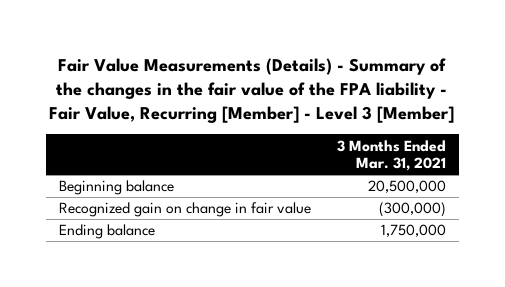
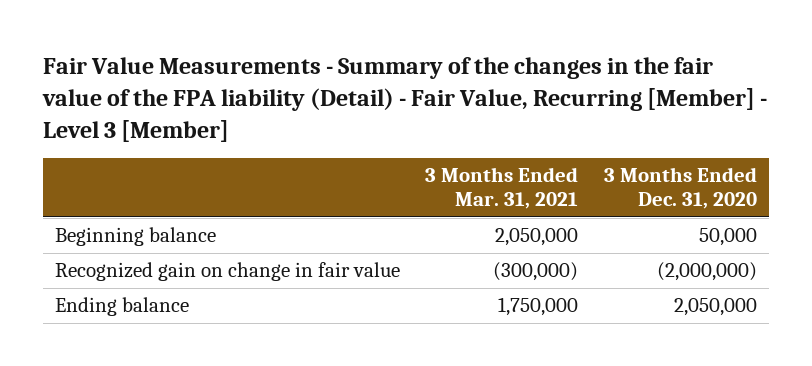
[49,57,455,123] Fair Value Measurements (Details) - Summary of the changes in the fair value of the FPA liability - Fair Value, Recurring [Member] - Level 3 [Member] -> [41,57,767,142] Fair Value Measurements - Summary of the changes in the fair value of the FPA liability (Detail) - Fair Value, Recurring [Member] - Level 3 [Member]
none -> [603,167,757,210] 3 Months Ended Dec. 31, 2020
[367,180,446,194] 20,500,000 -> [495,228,579,247] 2,050,000

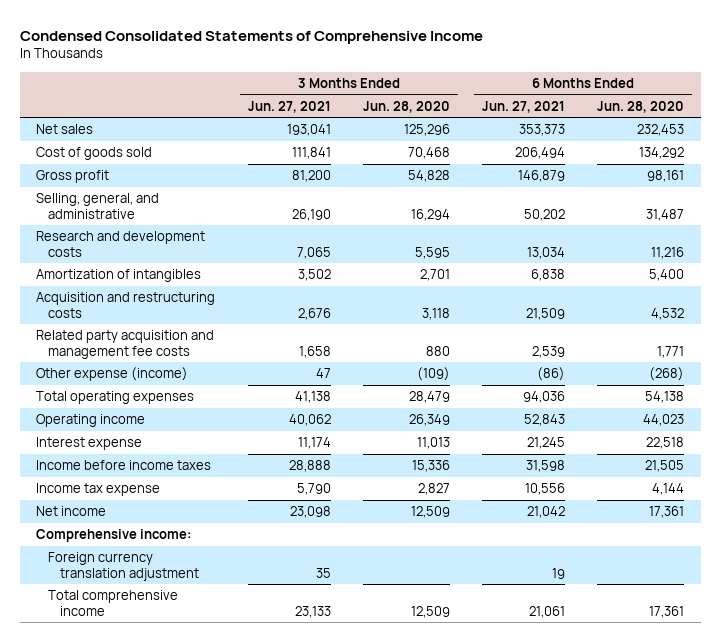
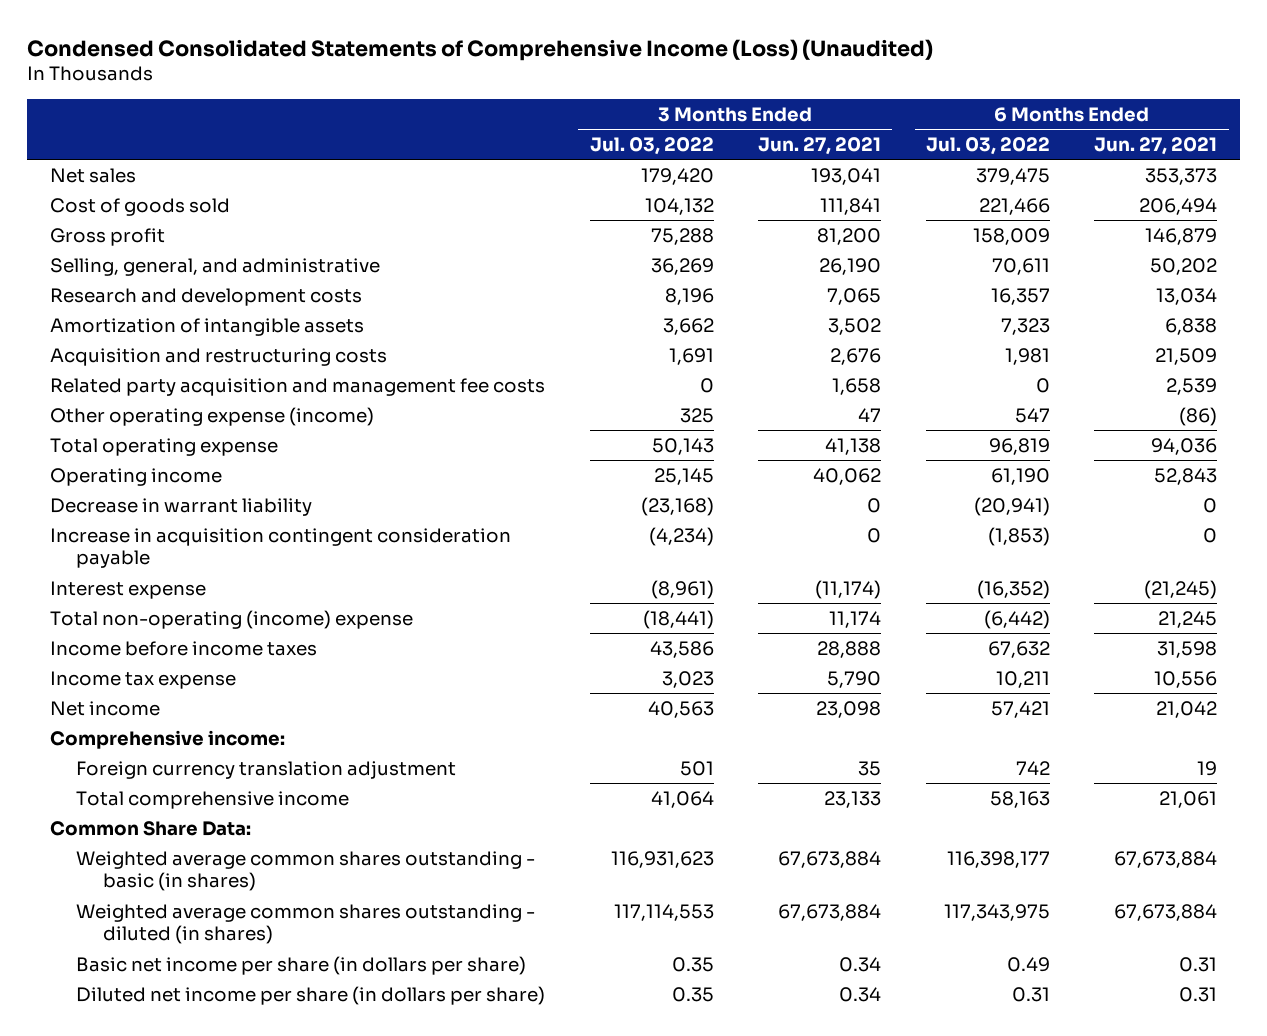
[20,30,484,44] Condensed Consolidated Statements of Comprehensive Income -> [27,38,934,61] Condensed Consolidated Statements of Comprehensive Income (Loss) (Unaudited)
[362,100,450,113] Jun. 28, 2020 -> none
[597,100,685,113] Jun. 28, 2020 -> none
none -> [589,136,714,155] Jul. 03, 2022
none -> [925,136,1050,155] Jul. 03, 2022
[36,269,202,283] Amortization of intangibles -> [49,317,364,336] Amortization of intangible assets
[36,367,189,382] Other expense (income) -> [49,406,374,426] Other operating expense (income)
[36,391,195,405] Total operating expenses -> [49,437,278,456] Total operating expense
none -> [49,497,312,516] Decrease in warrant liability
none -> [49,527,511,569] Increase in acquisition contingent consideration payable
[297,437,331,450] 11,174 -> [815,579,882,599] (11,174)
[527,437,566,450] 21,245 -> [1144,579,1218,599] (21,245)
none -> [49,609,413,629] Total non-operating (income) expense
none -> [49,820,251,836] Common Share Data:
none -> [76,850,536,892] Weighted average common shares outstanding - basic (in shares)
none -> [76,903,536,945] Weighted average common shares outstanding - diluted (in shares)
none -> [76,955,527,975] Basic net income per share (in dollars per share)
none -> [76,985,546,1005] Diluted net income per share (in dollars per share)

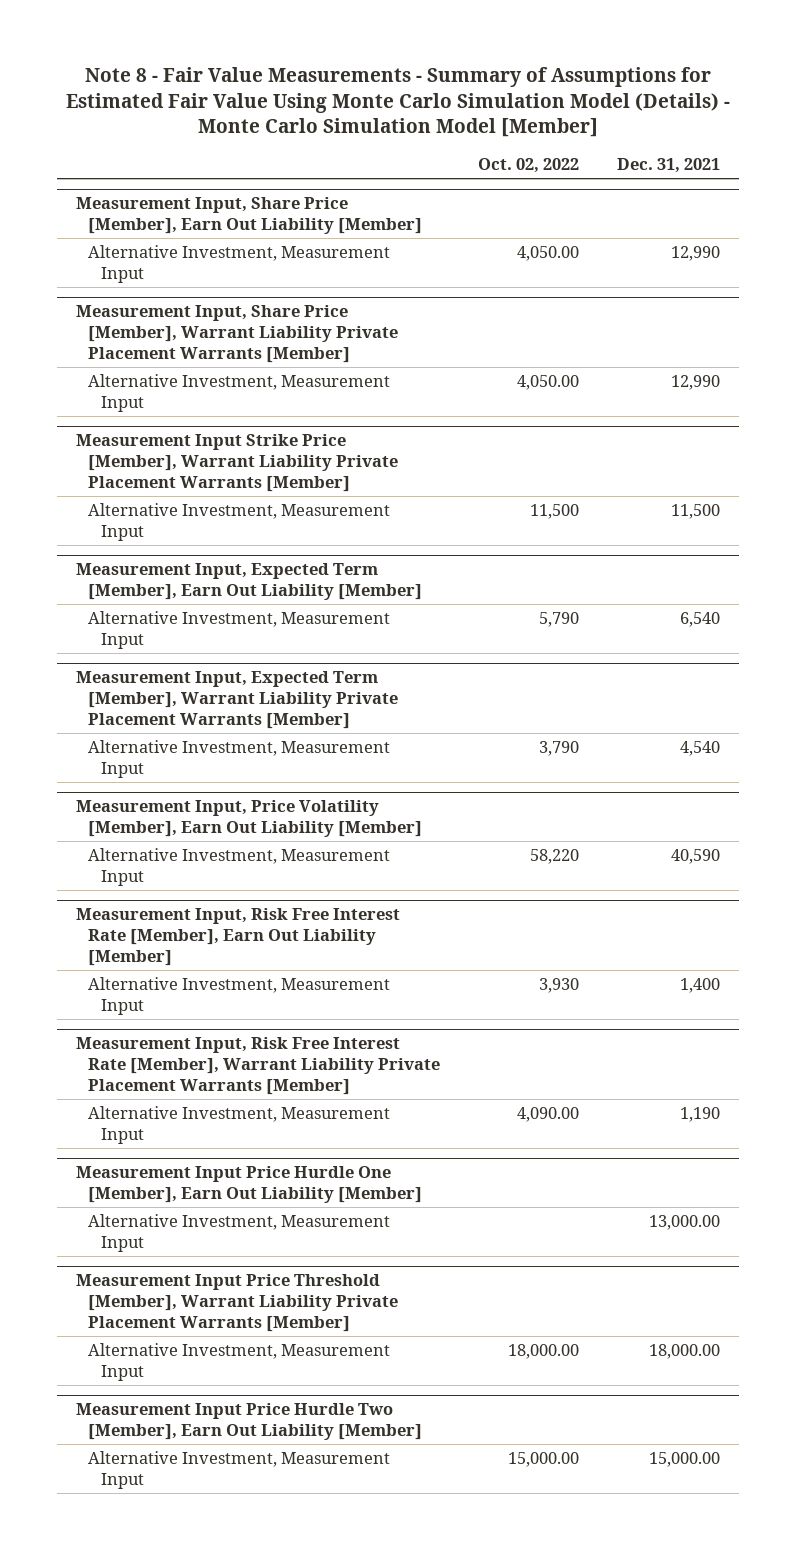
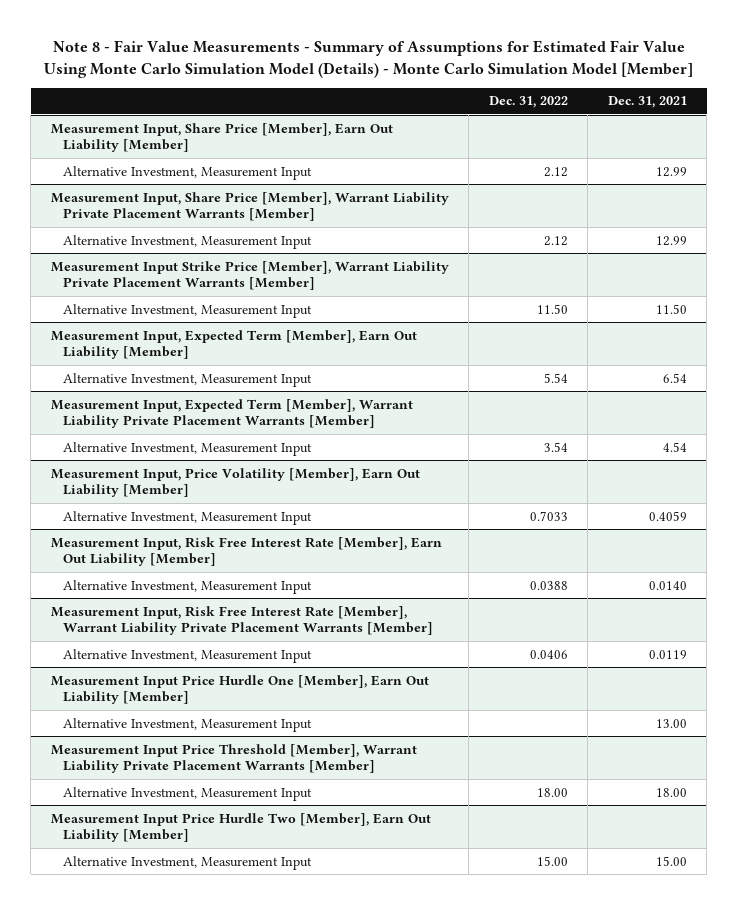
[478,157,580,173] Oct. 02, 2022 -> none
none -> [488,96,568,109] Dec. 31, 2022
[671,246,721,262] 12,990 -> [655,166,687,177] 12.99
[671,375,721,391] 12,990 -> [655,235,687,246] 12.99
[671,504,721,520] 11,500 -> [655,303,687,314] 11.50
[680,612,721,628] 6,540 -> [662,372,687,383] 6.54
[680,741,721,757] 4,540 -> [662,441,687,452] 4.54
[671,849,721,865] 40,590 -> [648,510,687,521] 0.4059
[680,978,721,994] 1,400 -> [648,580,687,590] 0.0140
[680,1107,721,1123] 1,190 -> [648,649,687,659] 0.0119
[649,1215,721,1231] 13,000.00 -> [655,718,687,728] 13.00
[649,1344,721,1360] 18,000.00 -> [655,787,687,797] 18.00
[649,1452,721,1468] 15,000.00 -> [655,855,687,866] 15.00

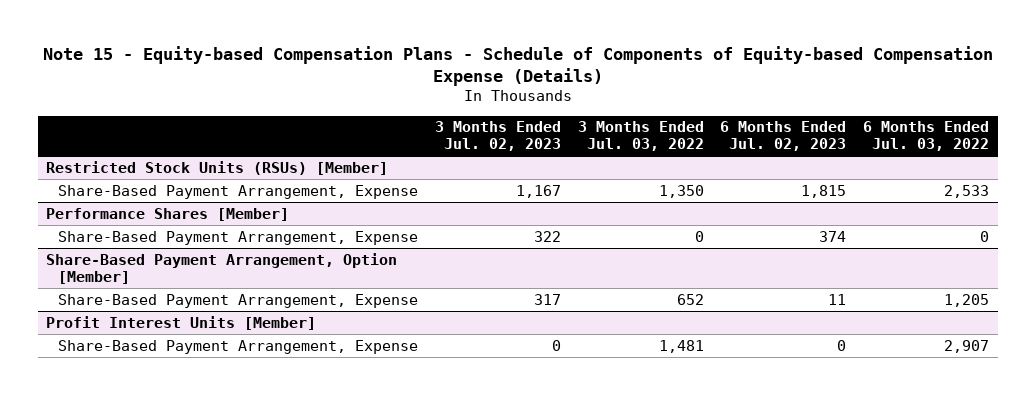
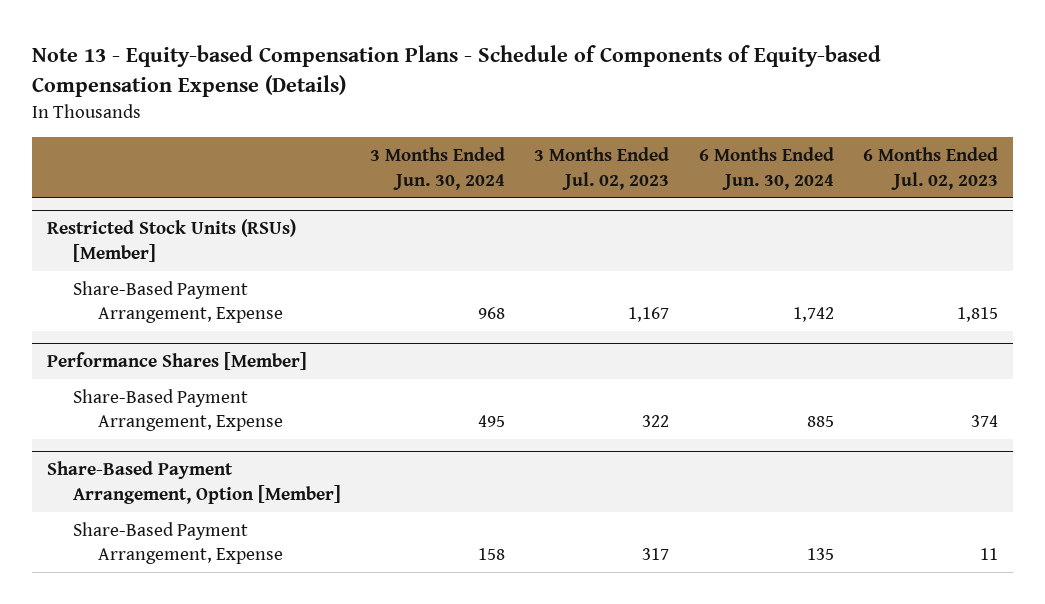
[42,46,993,87] Note 15 - Equity-based Compensation Plans - Schedule of Components of Equity-based Compensation Expense (Details) -> [32,45,882,97] Note 13 - Equity-based Compensation Plans - Schedule of Components of Equity-based Compensation Expense (Details)
[577,121,704,152] 3 Months Ended Jul. 03, 2022 -> none
[863,121,990,152] 6 Months Ended Jul. 03, 2022 -> none
none -> [370,146,506,190] 3 Months Ended Jun. 30, 2024
none -> [698,146,834,190] 6 Months Ended Jun. 30, 2024
[46,315,317,330] Profit Interest Units [Member] -> none
[58,339,419,354] Share-Based Payment Arrangement, Expense -> none

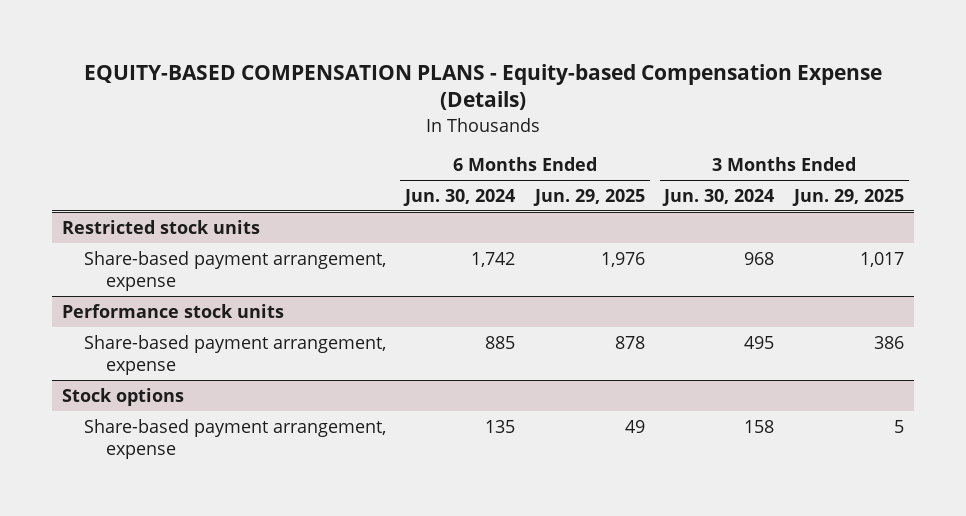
[32,45,882,97] Note 13 - Equity-based Compensation Plans - Schedule of Components of Equity-based Compensation Expense (Details) -> [83,63,882,111] EQUITY-BASED COMPENSATION PLANS - Equity-based Compensation Expense (Details)
[534,146,670,190] 3 Months Ended Jul. 02, 2023 -> none
[863,146,999,190] 6 Months Ended Jul. 02, 2023 -> none
none -> [532,188,645,206] Jun. 29, 2025
none -> [792,188,905,206] Jun. 29, 2025
[47,219,297,262] Restricted Stock Units (RSUs) [Member] -> [61,219,260,234] Restricted stock units
[72,280,284,324] Share-Based Payment Arrangement, Expense -> [83,250,386,292] Share-based payment arrangement, expense
[47,352,308,371] Performance Shares [Member] -> [61,303,284,318] Performance stock units
[72,388,284,432] Share-Based Payment Arrangement, Expense -> [83,334,386,376] Share-based payment arrangement, expense
[47,461,341,504] Share-Based Payment Arrangement, Option [Member] -> [61,387,184,406] Stock options
[72,521,284,565] Share-Based Payment Arrangement, Expense -> [83,418,386,460] Share-based payment arrangement, expense

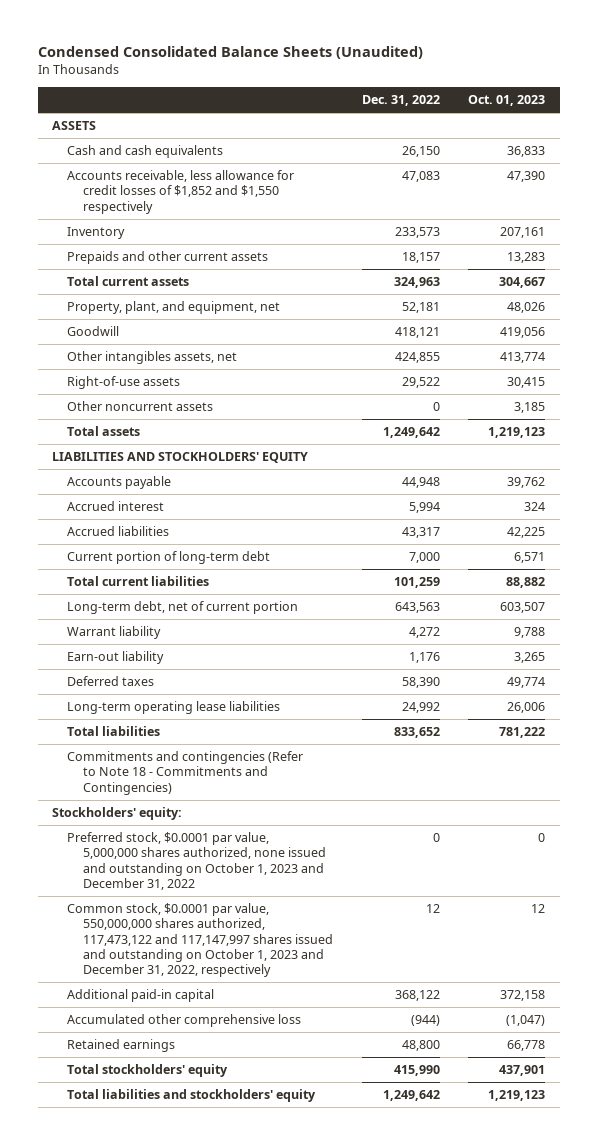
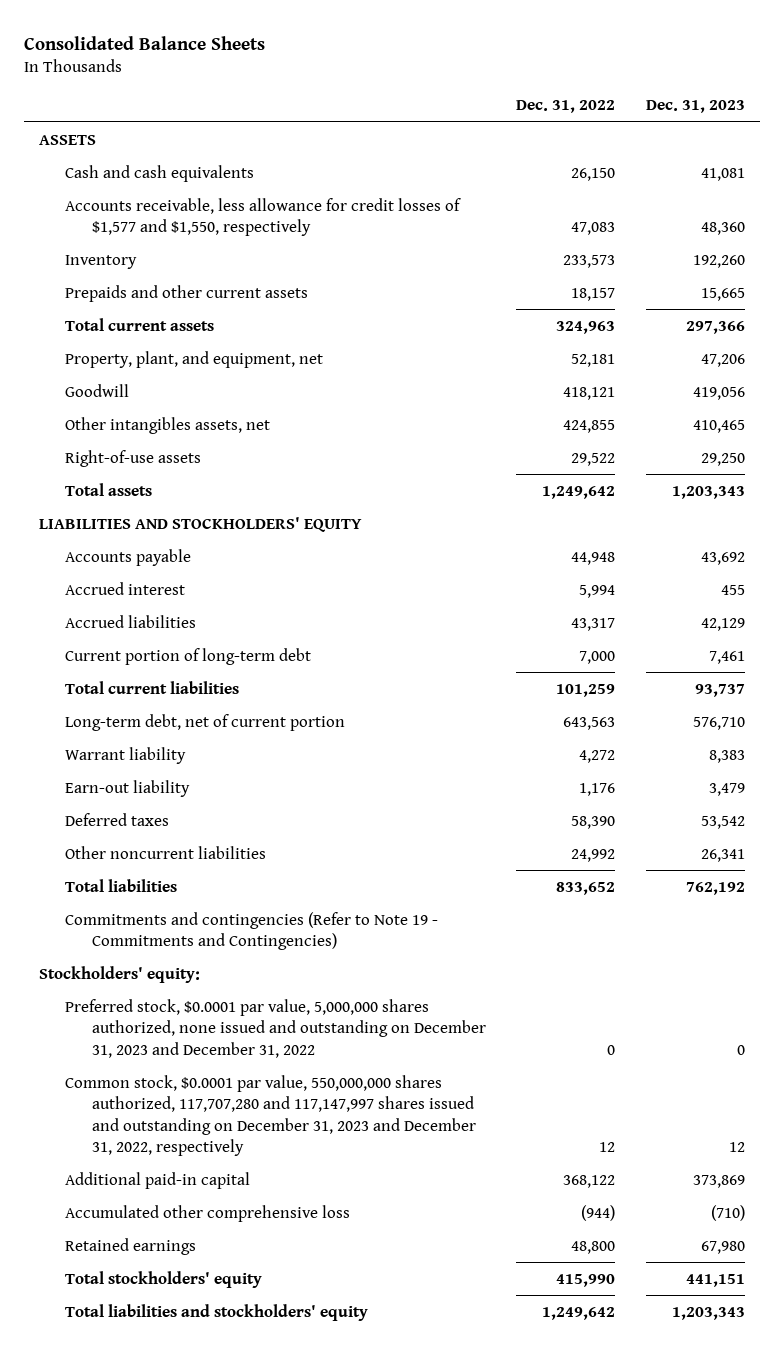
[37,46,423,60] Condensed Consolidated Balance Sheets (Unaudited) -> [23,35,265,50] Consolidated Balance Sheets
[468,95,546,107] Oct. 01, 2023 -> none
none -> [645,100,745,114] Dec. 31, 2023
[67,170,295,214] Accounts receivable, less allowance for credit losses of $1,852 and $1,550 respectively -> [65,197,462,237] Accounts receivable, less allowance for credit losses of $1,577 and $1,550, respectively
[67,401,214,412] Other noncurrent assets -> none
[67,701,281,715] Long-term operating lease liabilities -> [65,845,267,859] Other noncurrent liabilities
[67,751,304,795] Commitments and contingencies (Refer to Note 18 - Commitments and Contingencies) -> [65,911,439,951] Commitments and contingencies (Refer to Note 19 - Commitments and Contingencies)
[67,832,326,891] Preferred stock, $0.0001 par value, 5,000,000 shares authorized, none issued and outstanding on October 1, 2023 and December 31, 2022 -> [65,998,486,1058] Preferred stock, $0.0001 par value, 5,000,000 shares authorized, none issued and outstanding on December 31, 2023 and December 31, 2022
[67,903,333,978] Common stock, $0.0001 par value, 550,000,000 shares authorized, 117,473,122 and 117,147,997 shares issued and outstanding on October 1, 2023 and December 31, 2022, respectively -> [65,1074,476,1157] Common stock, $0.0001 par value, 550,000,000 shares authorized, 117,707,280 and 117,147,997 shares issued and outstanding on December 31, 2023 and December 31, 2022, respectively

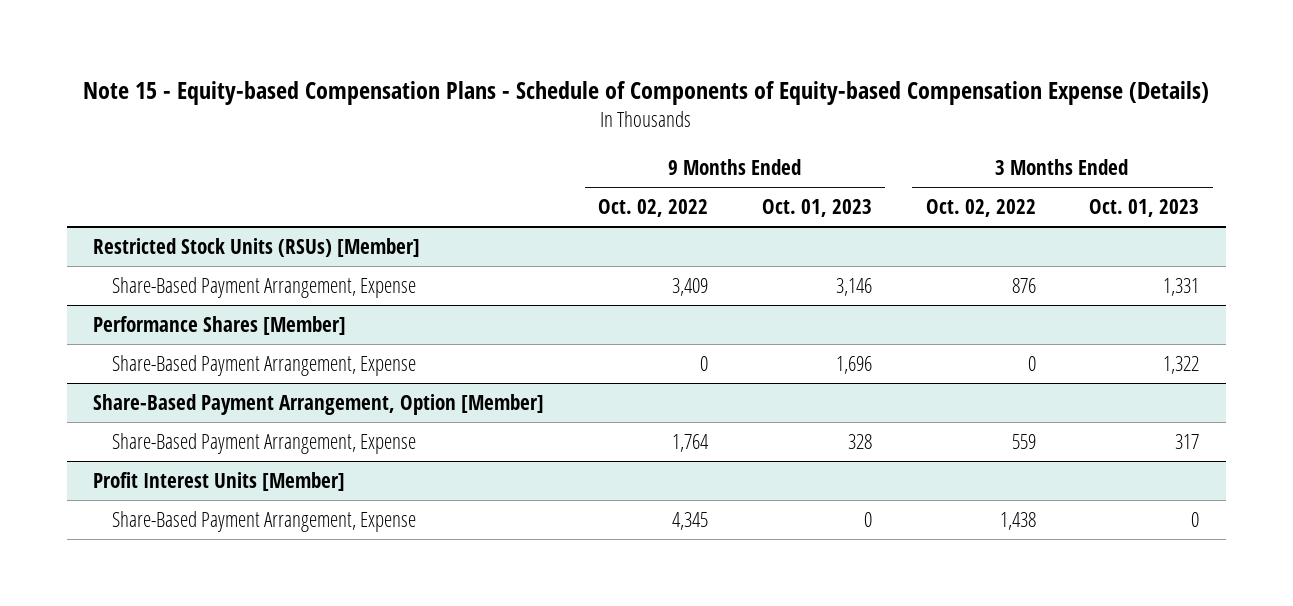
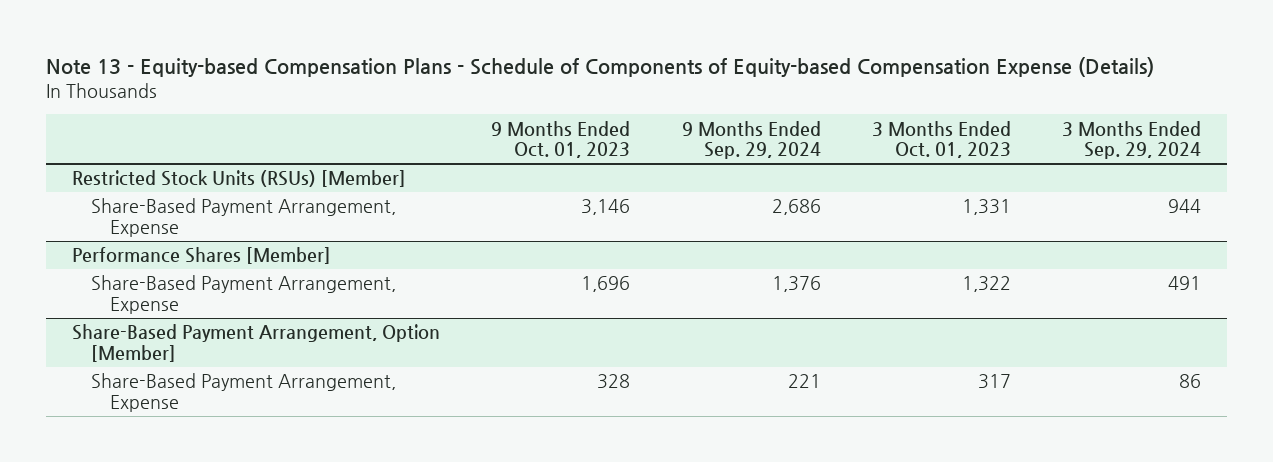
[83,81,1210,106] Note 15 - Equity-based Compensation Plans - Schedule of Components of Equity-based Compensation Expense (Details) -> [46,57,1155,78] Note 13 - Equity-based Compensation Plans - Schedule of Components of Equity-based Compensation Expense (Details)
[598,199,709,218] Oct. 02, 2022 -> none
[925,199,1036,218] Oct. 02, 2022 -> none
none -> [681,120,821,160] 9 Months Ended Sep. 29, 2024
none -> [1062,120,1202,160] 3 Months Ended Sep. 29, 2024
[93,471,346,491] Profit Interest Units [Member] -> none
[111,510,416,532] Share-Based Payment Arrangement, Expense -> none

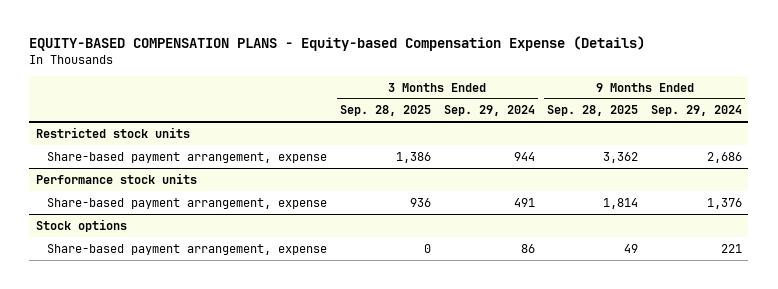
[46,57,1155,78] Note 13 - Equity-based Compensation Plans - Schedule of Components of Equity-based Compensation Expense (Details) -> [29,35,646,51] EQUITY-BASED COMPENSATION PLANS - Equity-based Compensation Expense (Details)
[491,120,631,159] 9 Months Ended Oct. 01, 2023 -> none
[871,120,1011,159] 3 Months Ended Oct. 01, 2023 -> none
none -> [339,105,431,117] Sep. 28, 2025
none -> [547,105,639,117] Sep. 28, 2025
[71,170,406,188] Restricted Stock Units (RSUs) [Member] -> [35,126,190,138] Restricted stock units
[90,198,396,237] Share-Based Payment Arrangement, Expense -> [46,151,327,163] Share-based payment arrangement, expense
[71,247,331,265] Performance Shares [Member] -> [35,172,197,184] Performance stock units
[90,275,396,314] Share-Based Payment Arrangement, Expense -> [46,197,327,209] Share-based payment arrangement, expense
[71,324,440,362] Share-Based Payment Arrangement, Option [Member] -> [35,218,127,232] Stock options
[90,373,396,412] Share-Based Payment Arrangement, Expense -> [46,243,327,255] Share-based payment arrangement, expense

